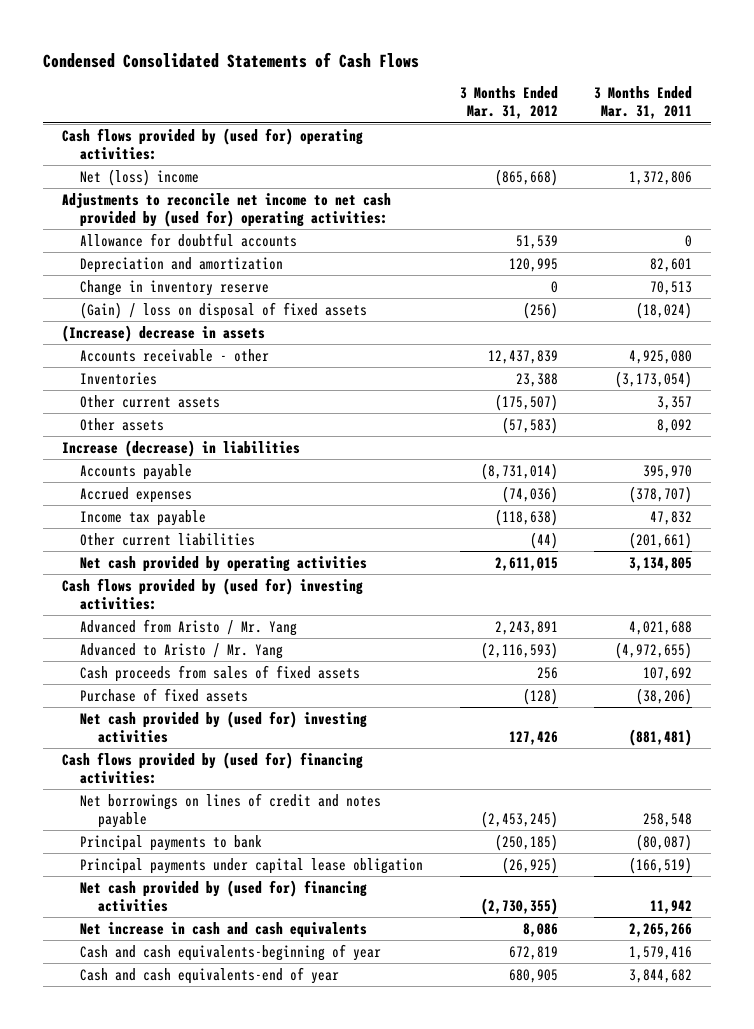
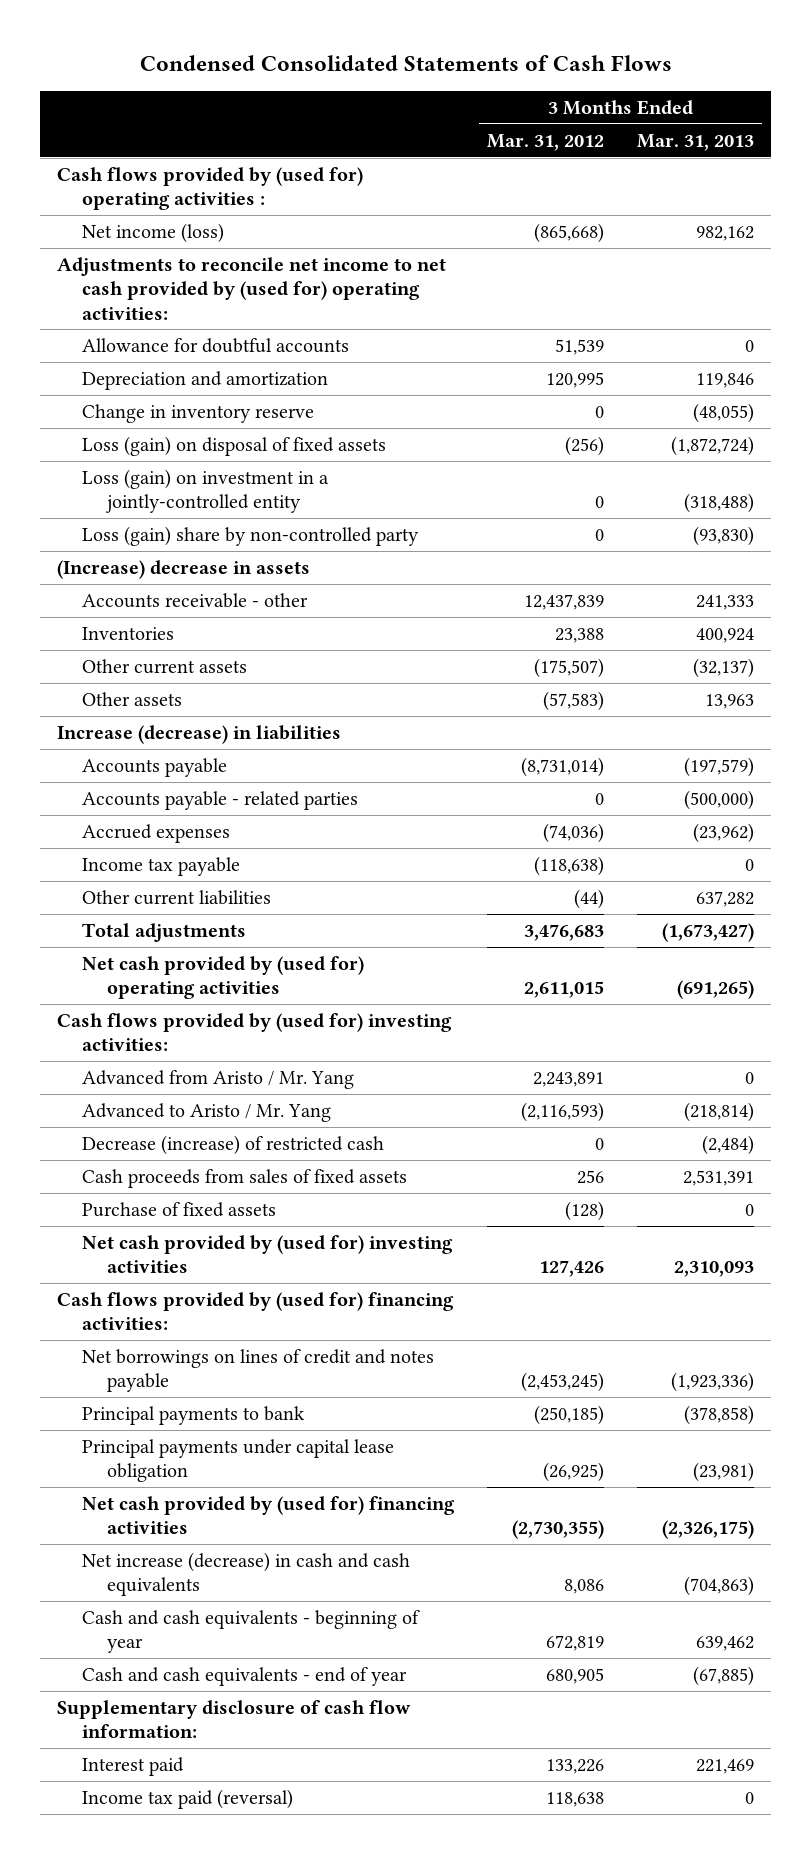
[594,86,693,120] 3 Months Ended Mar. 31, 2011 -> none
none -> [637,133,755,151] Mar. 31, 2013
[61,127,363,160] Cash flows provided by (used for) operating activities: -> [56,166,363,211] Cash flows provided by (used for) operating activities :
[79,168,199,186] Net (loss) income -> [82,222,225,243] Net income (loss)
[79,301,367,319] (Gain) / loss on disposal of fixed assets -> [82,435,387,456] Loss (gain) on disposal of fixed assets
none -> [82,468,330,514] Loss (gain) on investment in a jointly-controlled entity
none -> [82,525,420,546] Loss (gain) share by non-controlled party
none -> [82,790,359,810] Accounts payable - related parties
none -> [82,922,247,942] Total adjustments
[79,555,367,572] Net cash provided by operating activities -> [82,955,365,1000] Net cash provided by (used for) operating activities
none -> [82,1134,385,1155] Decrease (increase) of restricted cash
[79,921,367,938] Net increase in cash and cash equivalents -> [82,1551,411,1597] Net increase (decrease) in cash and cash equivalents
[79,943,381,961] Cash and cash equivalents-beginning of year -> [82,1609,421,1654] Cash and cash equivalents - beginning of year
[79,966,339,984] Cash and cash equivalents-end of year -> [82,1666,408,1686] Cash and cash equivalents - end of year
none -> [56,1699,411,1739] Supplementary disclosure of cash flow information:
none -> [82,1756,185,1776] Interest paid
none -> [82,1788,294,1809] Income tax paid (reversal)

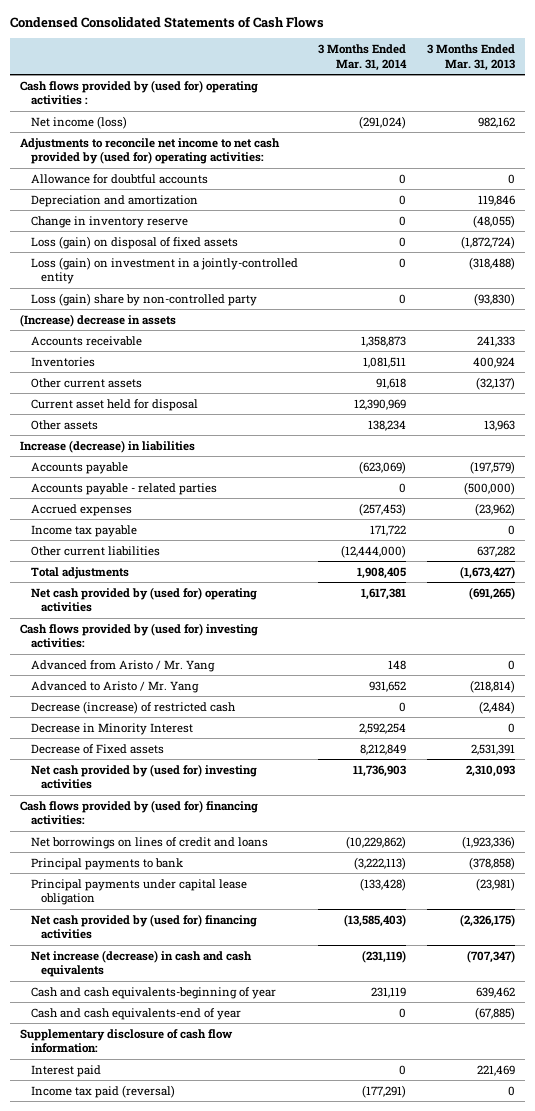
[487,133,605,151] Mar. 31, 2012 -> none
none -> [318,44,408,71] 3 Months Ended Mar. 31, 2014
[82,592,309,608] Accounts receivable - other -> [30,335,142,346] Accounts receivable
none -> [30,398,198,411] Current asset held for disposal
[82,1201,277,1217] Purchase of fixed assets -> none
none -> [30,722,193,735] Decrease in Minority Interest
[82,1168,408,1188] Cash proceeds from sales of fixed assets -> [30,743,164,754] Decrease of Fixed assets
[82,1348,435,1393] Net borrowings on lines of credit and notes payable -> [30,836,268,849] Net borrowings on lines of credit and loans
[684,1576,755,1597] (704,863) -> [466,949,515,963] (707,347)
[82,1609,421,1654] Cash and cash equivalents - beginning of year -> [30,986,276,999] Cash and cash equivalents-beginning of year
[82,1666,408,1686] Cash and cash equivalents - end of year -> [30,1007,241,1020] Cash and cash equivalents-end of year

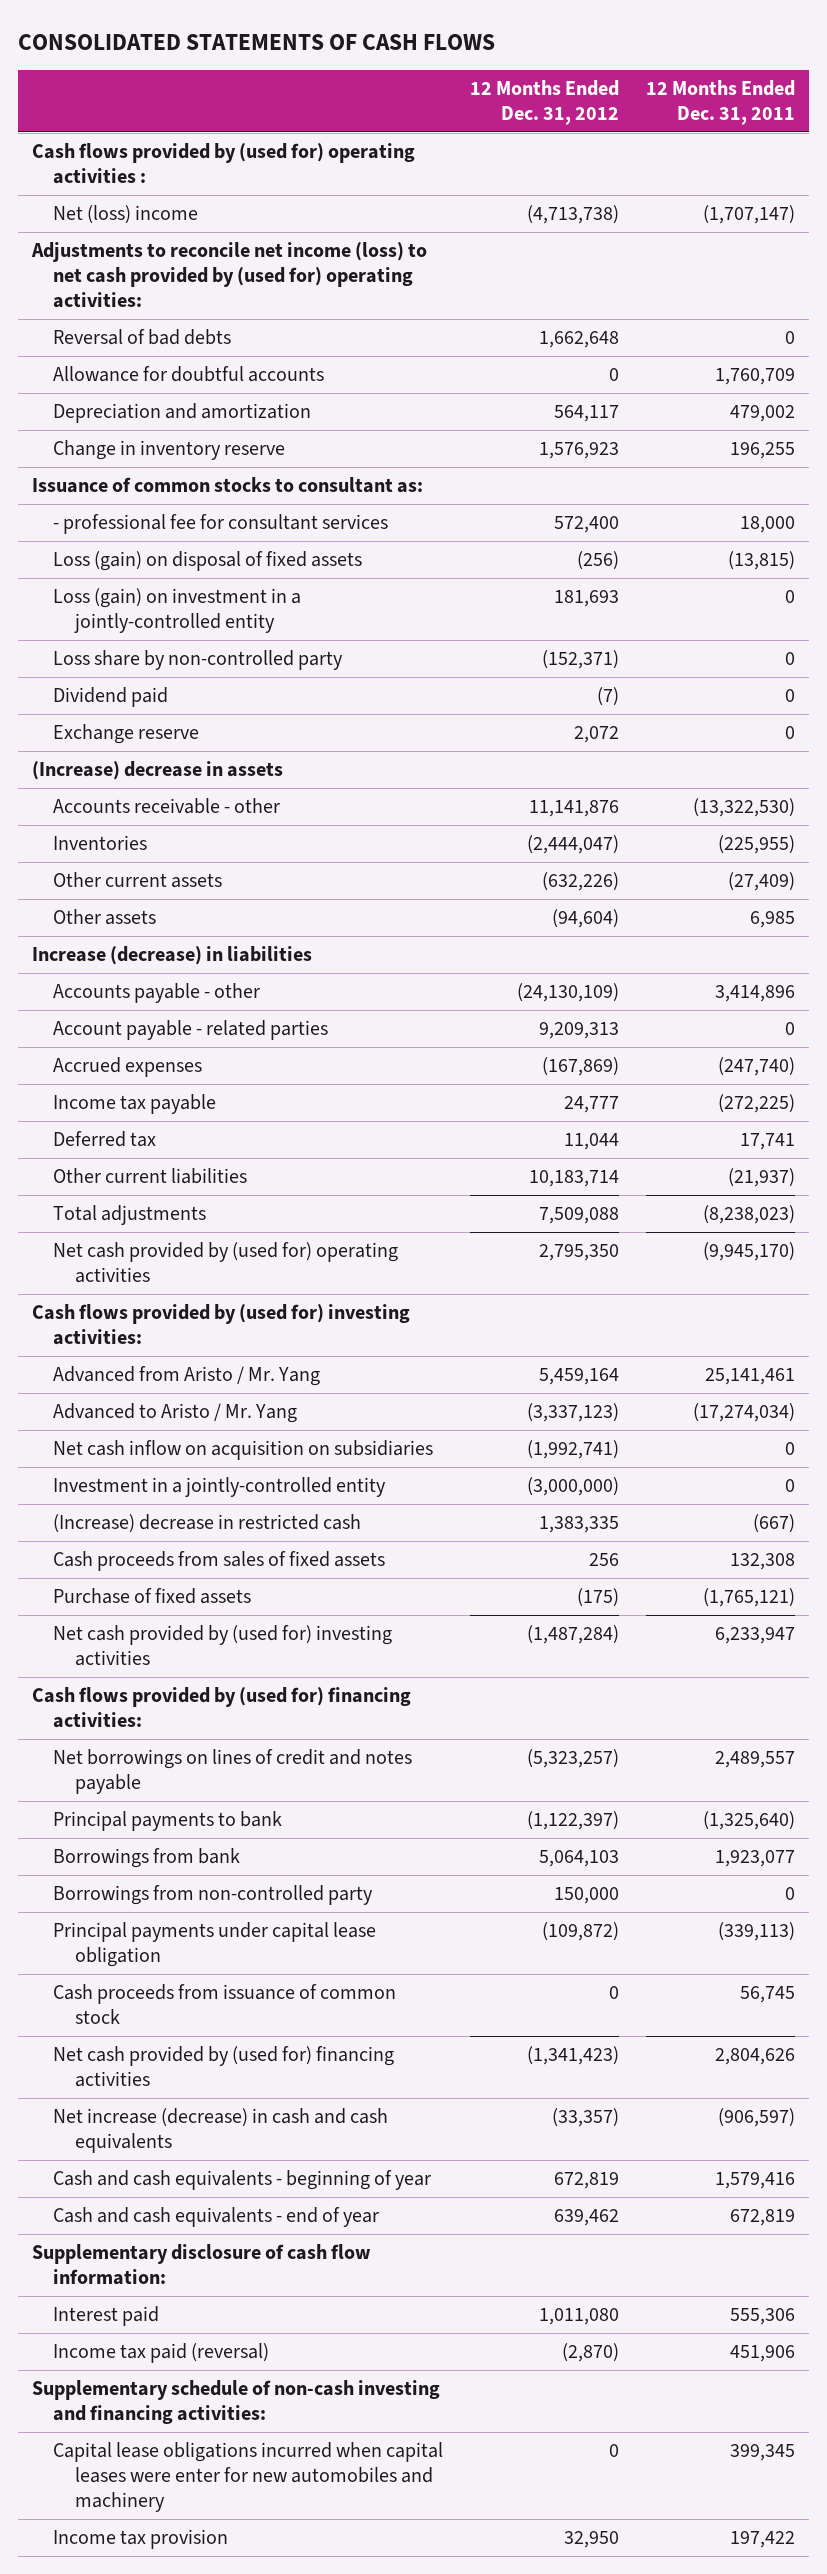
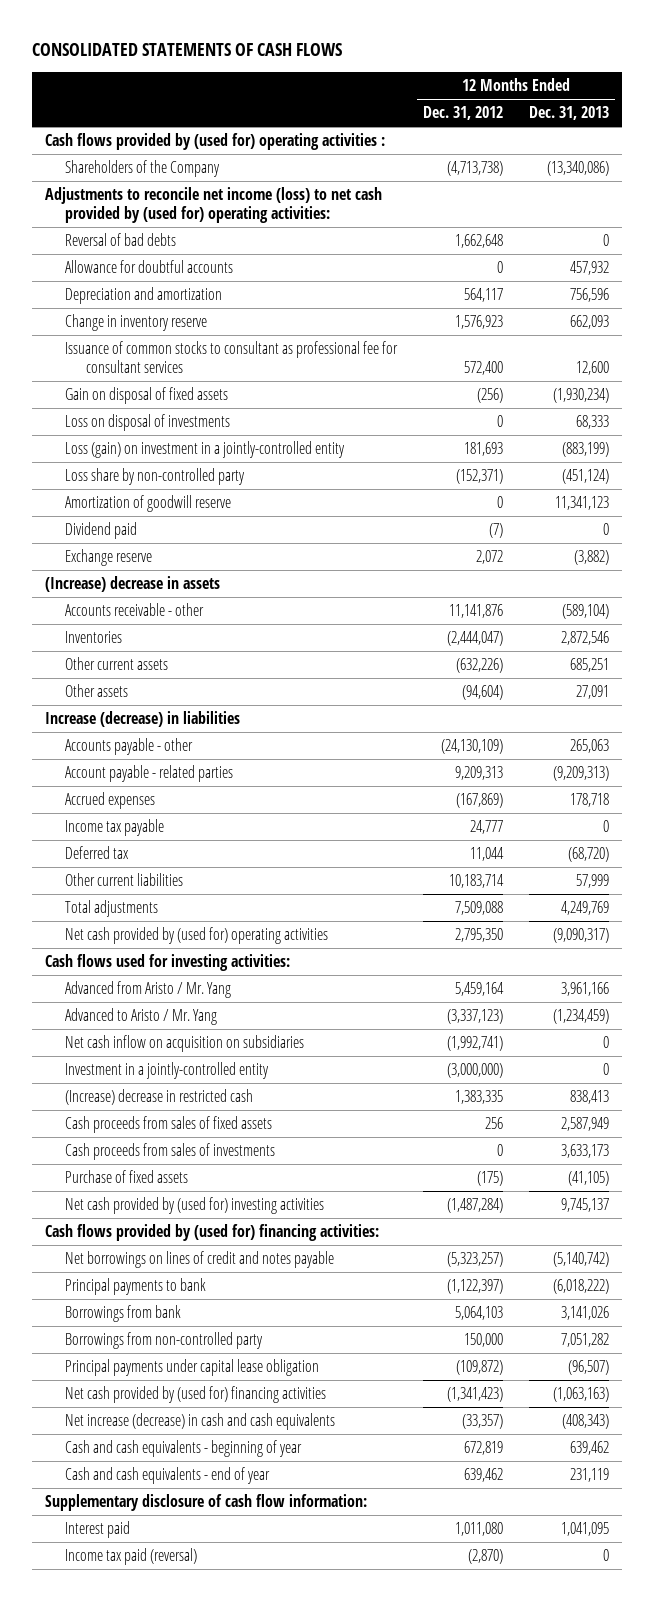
[646,79,796,125] 12 Months Ended Dec. 31, 2011 -> none
none -> [528,106,609,121] Dec. 31, 2013
[53,205,199,225] Net (loss) income -> [65,160,221,178] Shareholders of the Company
[31,477,423,494] Issuance of common stocks to consultant as: -> none
[53,514,389,535] - professional fee for consultant services -> [65,341,399,373] Issuance of common stocks to consultant as professional fee for consultant services
[53,551,363,572] Loss (gain) on disposal of fixed assets -> [65,387,229,405] Gain on disposal of fixed assets
none -> [65,414,231,432] Loss on disposal of investments
none -> [65,495,232,513] Amortization of goodwill reserve
[31,1304,410,1345] Cash flows provided by (used for) investing activities: -> [44,954,290,972] Cash flows used for investing activities:
none -> [65,1143,276,1161] Cash proceeds from sales of investments
[53,1984,397,2024] Cash proceeds from issuance of common stock -> none
[31,2380,440,2424] Supplementary schedule of non-cash investing and financing activities: -> none
[53,2442,444,2512] Capital lease obligations incurred when capital leases were enter for new automobiles and machinery -> none
[53,2529,229,2550] Income tax provision -> none

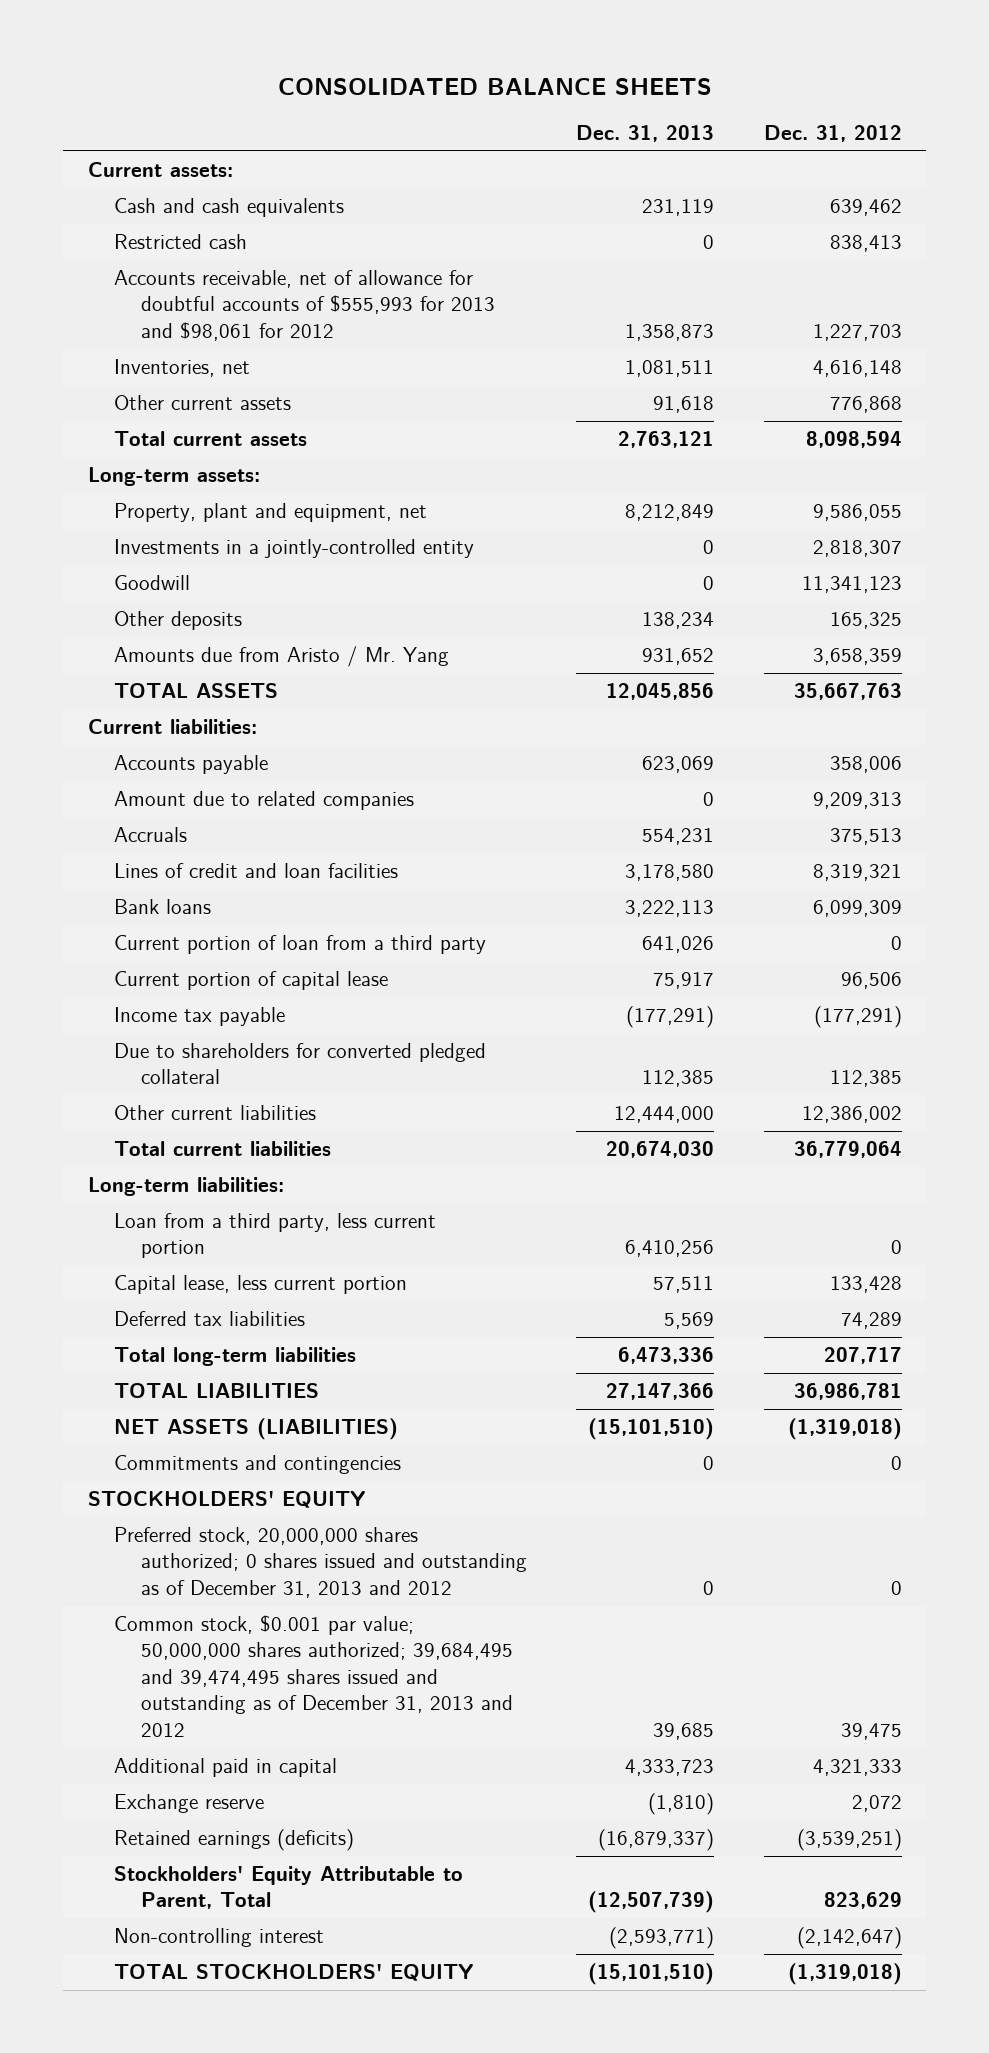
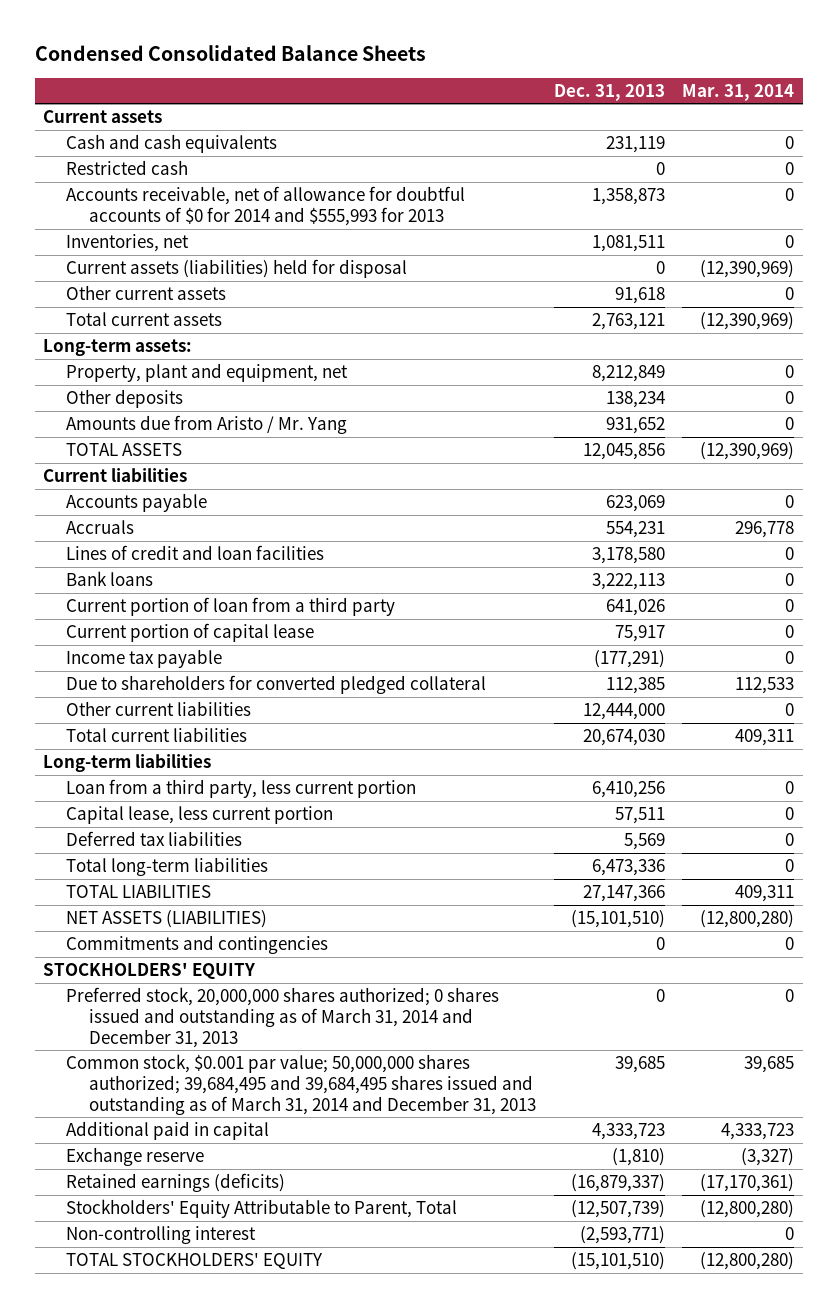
[277,77,712,95] CONSOLIDATED BALANCE SHEETS -> [34,44,426,61] Condensed Consolidated Balance Sheets
[763,125,902,143] Dec. 31, 2012 -> none
none -> [682,83,795,101] Mar. 31, 2014
[87,161,233,177] Current assets: -> [43,110,163,124] Current assets
[114,269,495,341] Accounts receivable, net of allowance for doubtful accounts of $555,993 for 2013 and $98,061 for 2012 -> [66,186,466,226] Accounts receivable, net of allowance for doubtful accounts of $0 for 2014 and $555,993 for 2013
none -> [66,259,408,279] Current assets (liabilities) held for disposal
[114,538,475,558] Investments in a jointly-controlled entity -> none
[114,574,191,590] Goodwill -> none
[87,718,257,734] Current liabilities: -> [43,468,188,483] Current liabilities
[114,790,415,810] Amount due to related companies -> none
[87,1176,284,1196] Long-term liabilities: -> [43,754,212,773] Long-term liabilities
[114,1526,527,1598] Preferred stock, 20,000,000 shares authorized; 0 shares issued and outstanding as of December 31, 2013 and 2012 -> [66,987,500,1048] Preferred stock, 20,000,000 shares authorized; 0 shares issued and outstanding as of March 31, 2014 and December 31, 2013
[114,1614,513,1738] Common stock, $0.001 par value; 50,000,000 shares authorized; 39,684,495 and 39,474,495 shares issued and outstanding as of December 31, 2013 and 2012 -> [66,1054,537,1115] Common stock, $0.001 par value; 50,000,000 shares authorized; 39,684,495 and 39,684,495 shares issued and outstanding as of March 31, 2014 and December 31, 2013

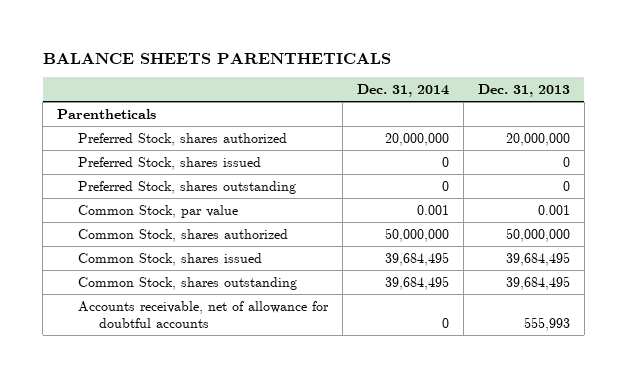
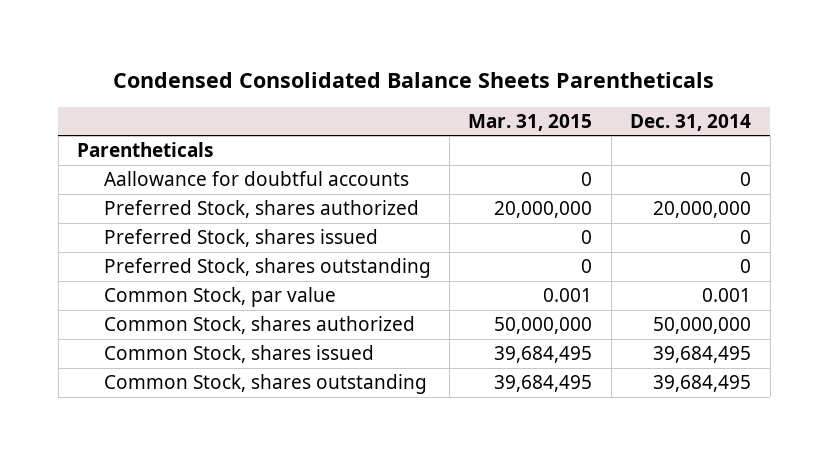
[42,52,391,64] BALANCE SHEETS PARENTHETICALS -> [113,71,715,88] Condensed Consolidated Balance Sheets Parentheticals
[477,84,570,98] Dec. 31, 2013 -> none
none -> [468,113,593,131] Mar. 31, 2015
none -> [103,171,409,187] Aallowance for doubtful accounts
[77,300,329,328] Accounts receivable, net of allowance for doubtful accounts -> none

